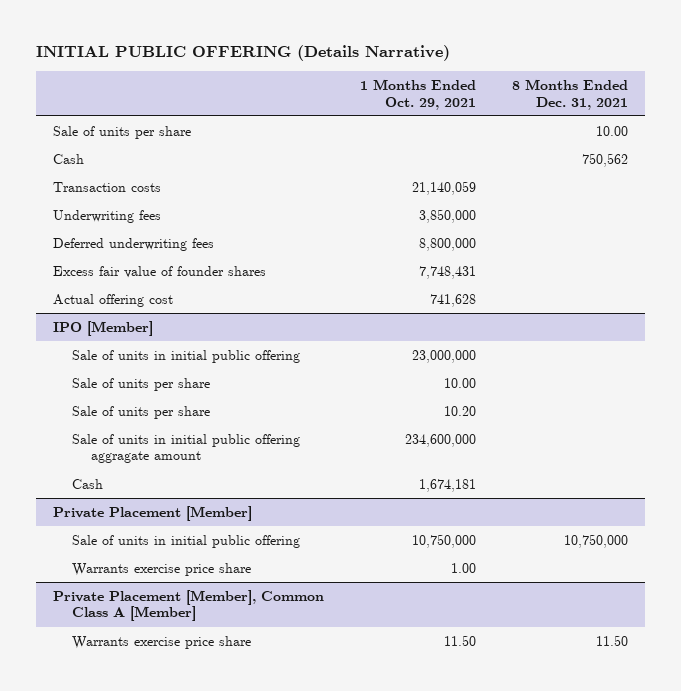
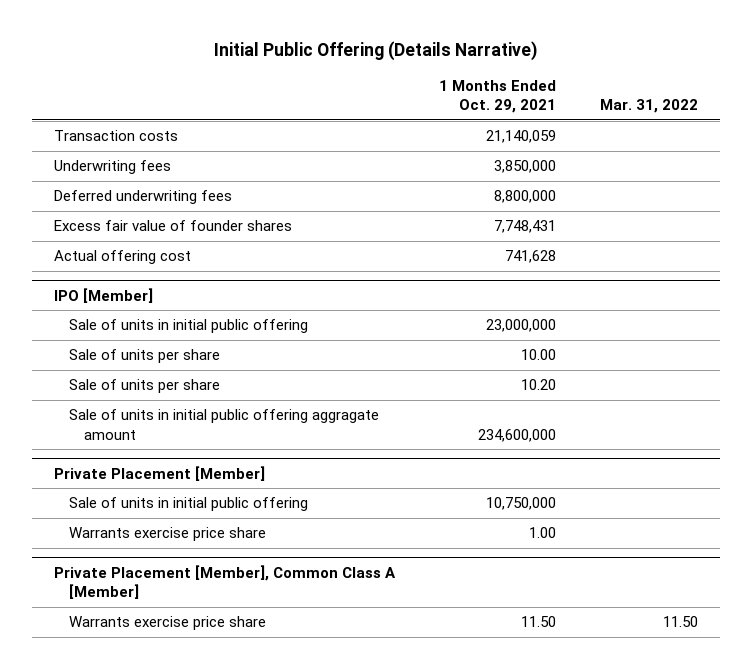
[35,45,450,62] INITIAL PUBLIC OFFERING (Details Narrative) -> [214,40,538,61] Initial Public Offering (Details Narrative)
[511,78,628,110] 8 Months Ended Dec. 31, 2021 -> none
none -> [600,99,699,114] Mar. 31, 2022
[53,125,192,139] Sale of units per share -> none
[53,153,85,164] Cash -> none
[72,478,104,489] Cash -> none

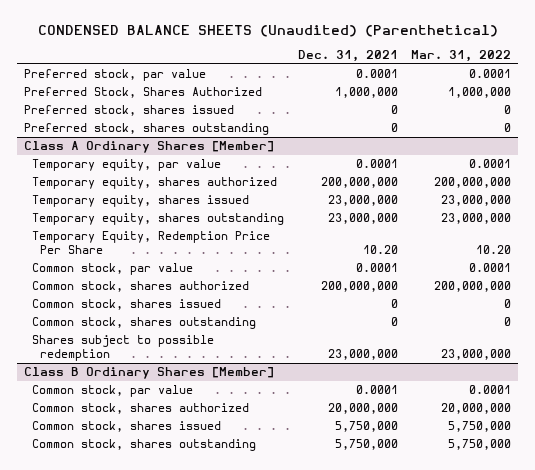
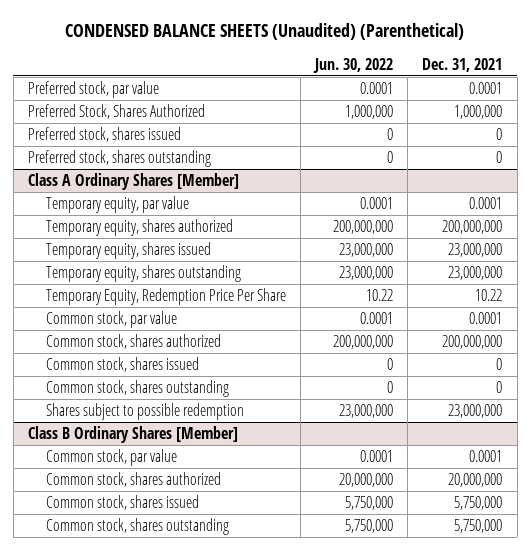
[411,50,512,63] Mar. 31, 2022 -> none
none -> [313,57,394,73] Jun. 30, 2022
[362,245,398,255] 10.20 -> [475,288,503,301] 10.22

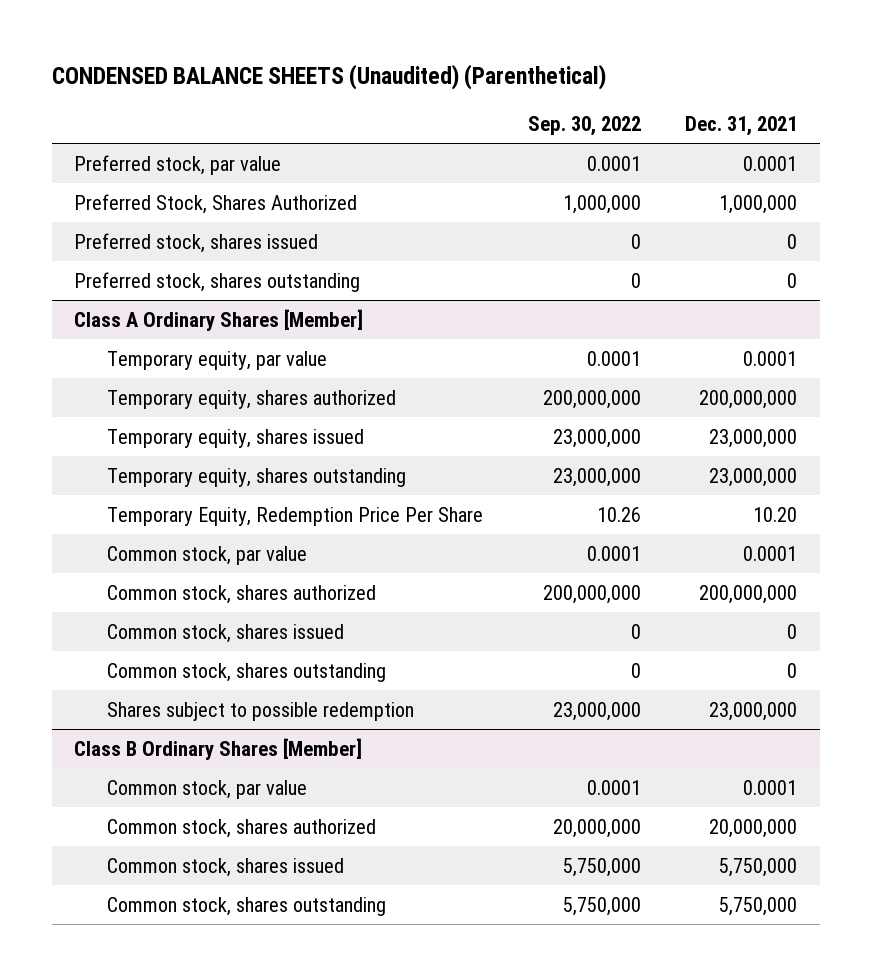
[313,57,394,73] Jun. 30, 2022 -> none
none -> [527,116,641,137] Sep. 30, 2022
[475,288,503,301] 10.22 -> [753,506,798,522] 10.20

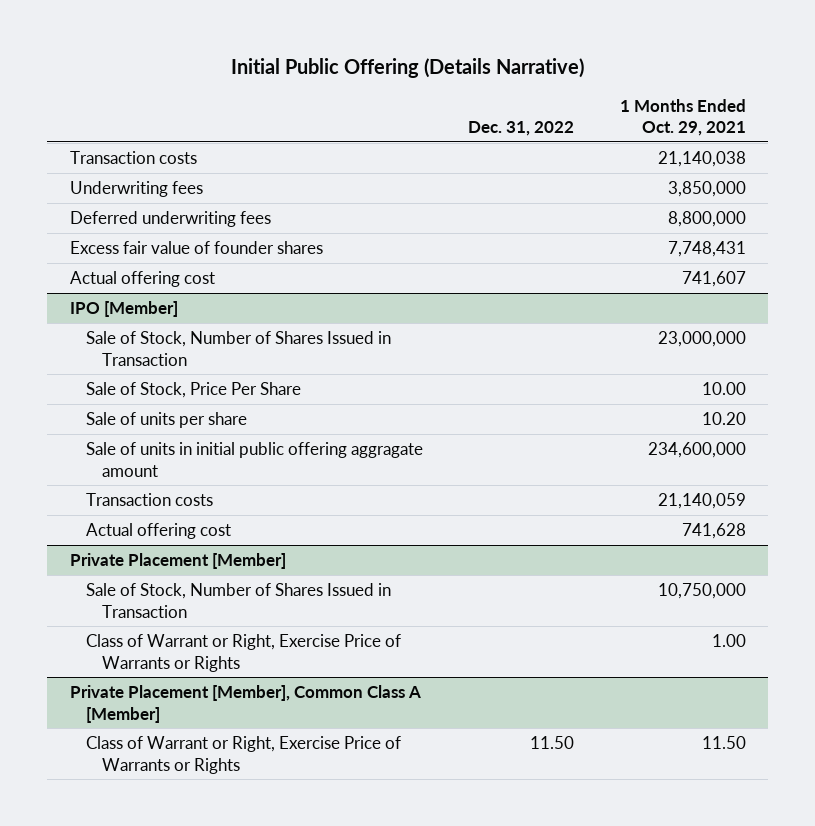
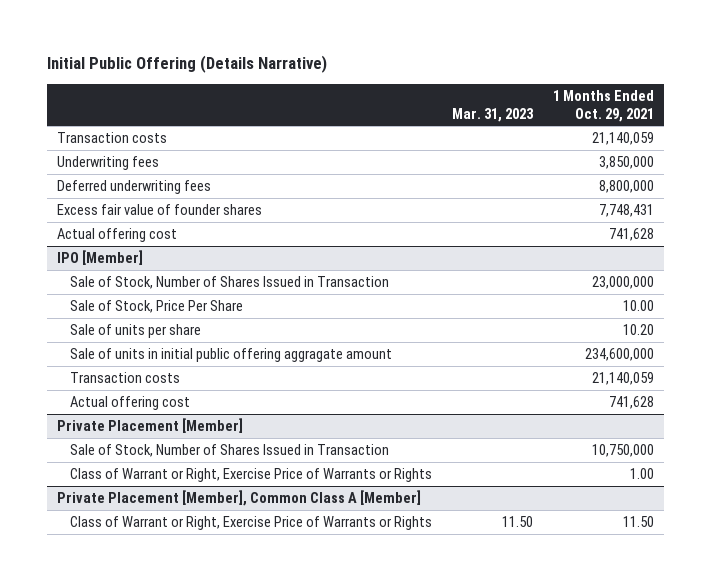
[468,121,575,137] Dec. 31, 2022 -> none
none -> [452,107,535,122] Mar. 31, 2023
[657,151,746,168] 21,140,038 -> [592,132,655,146] 21,140,059
[681,271,746,288] 741,607 -> [609,228,655,242] 741,628

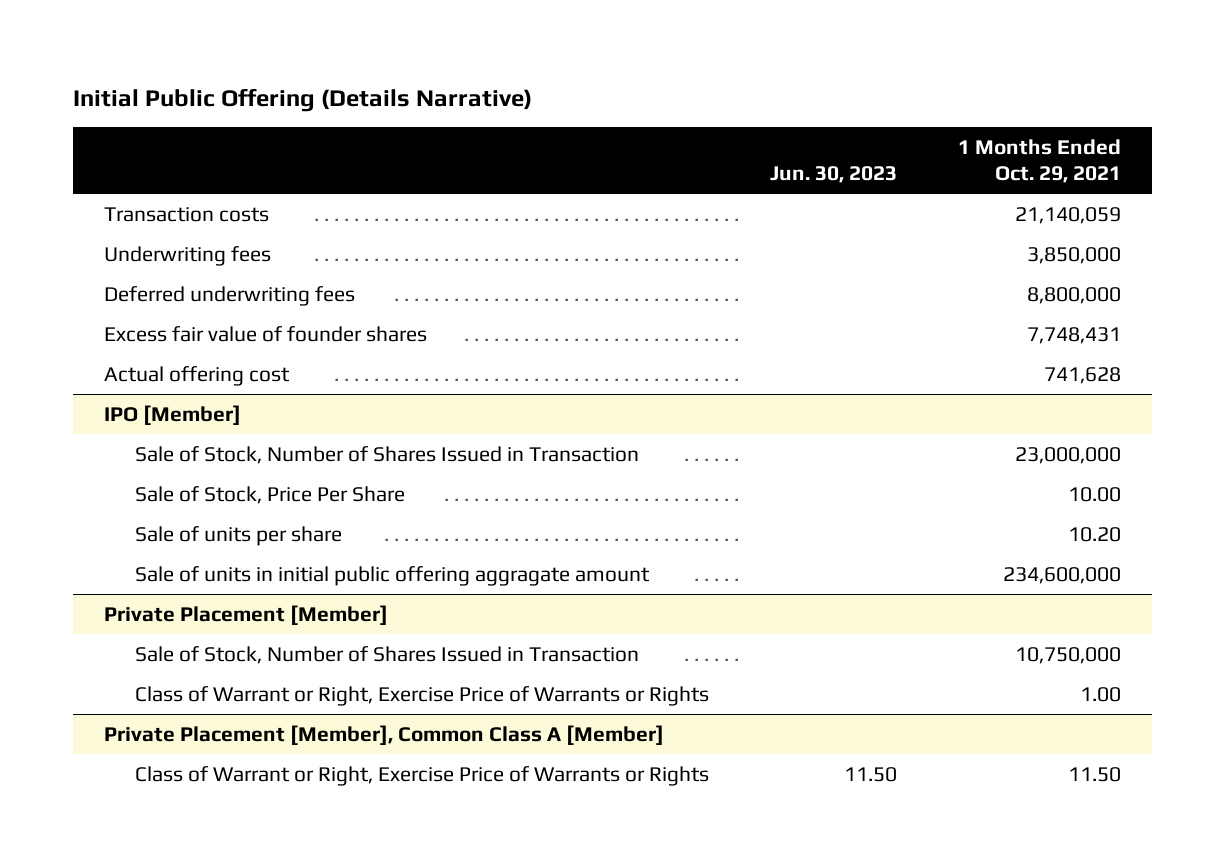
[452,107,535,122] Mar. 31, 2023 -> none
none -> [769,166,897,184] Jun. 30, 2023
[70,372,181,384] Transaction costs -> none
[70,396,191,411] Actual offering cost -> none

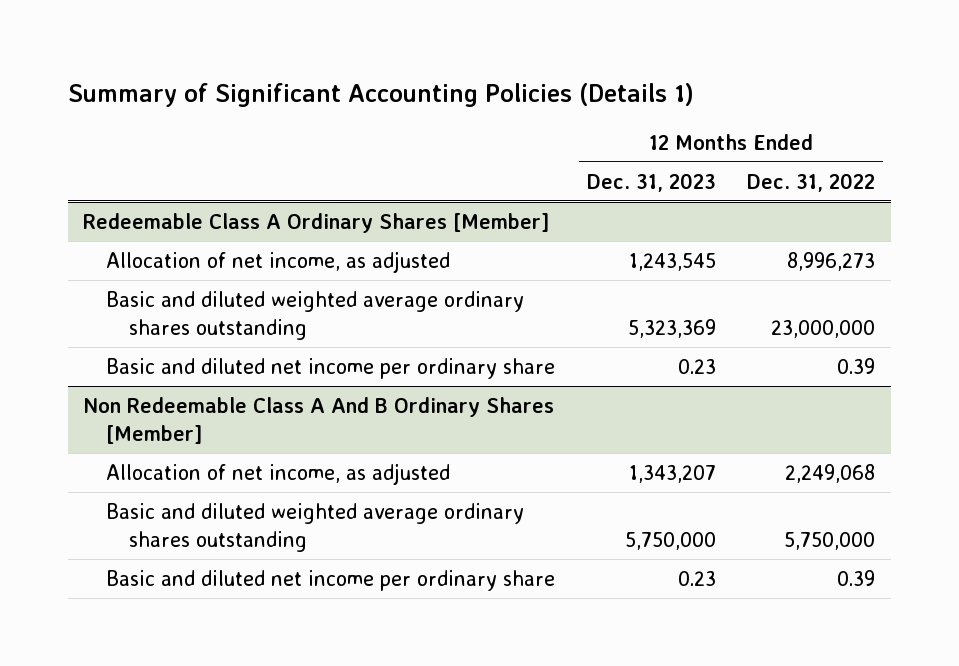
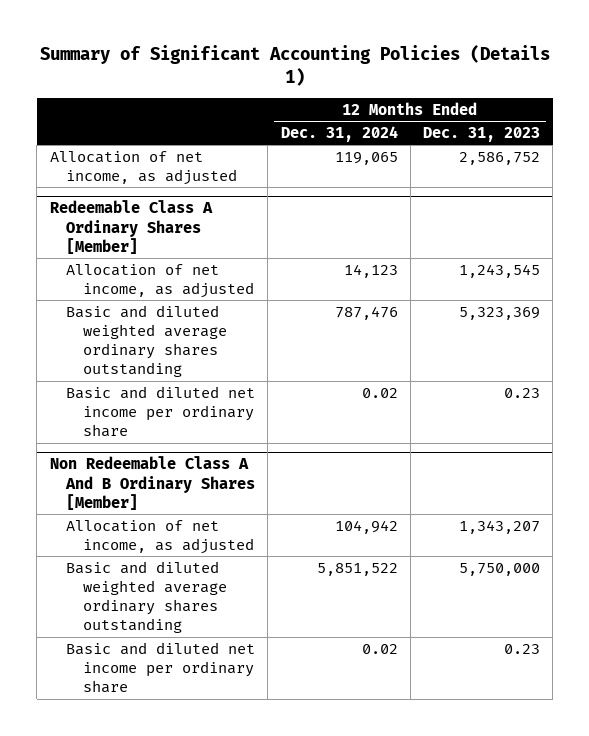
[747,172,876,192] Dec. 31, 2022 -> none
none -> [280,126,398,143] Dec. 31, 2024
none -> [49,150,238,186] Allocation of net income, as adjusted

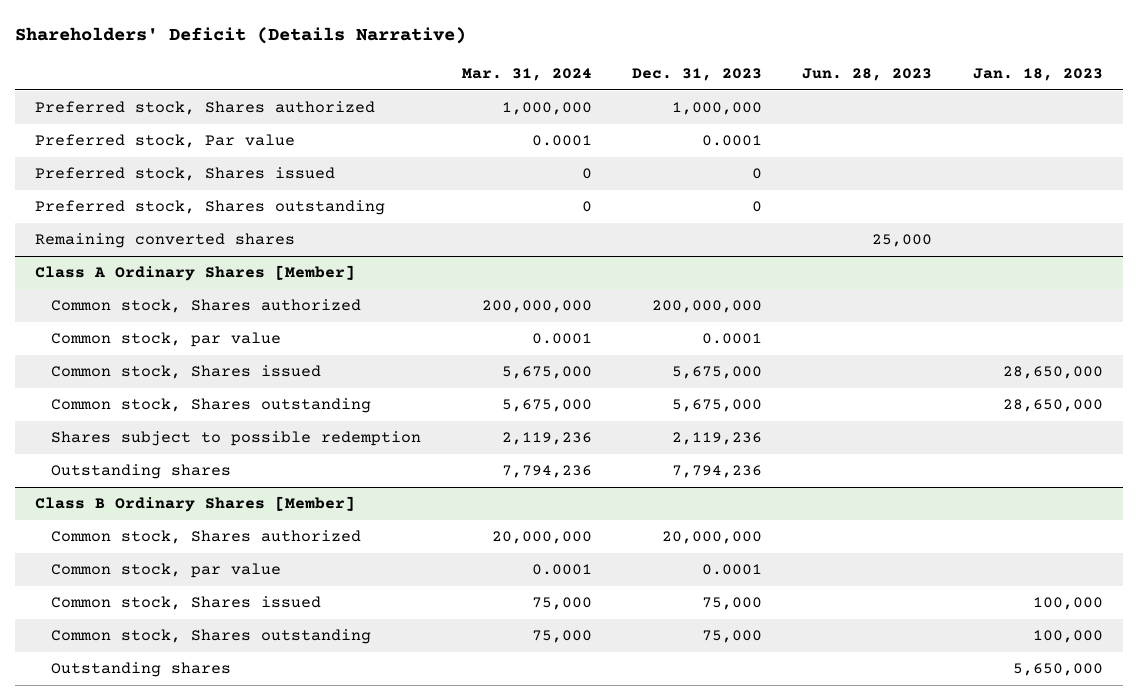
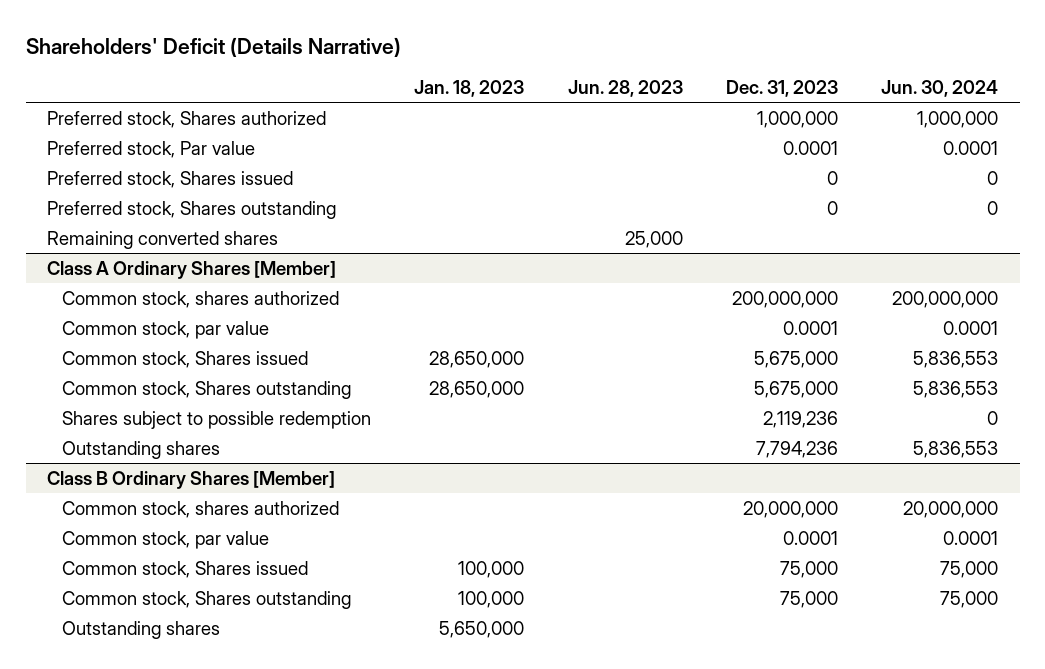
[461,68,592,82] Mar. 31, 2024 -> none
none -> [880,79,998,97] Jun. 30, 2024
[51,299,362,314] Common stock, Shares authorized -> [62,290,340,308] Common stock, shares authorized
[51,530,362,545] Common stock, Shares authorized -> [62,500,340,518] Common stock, shares authorized

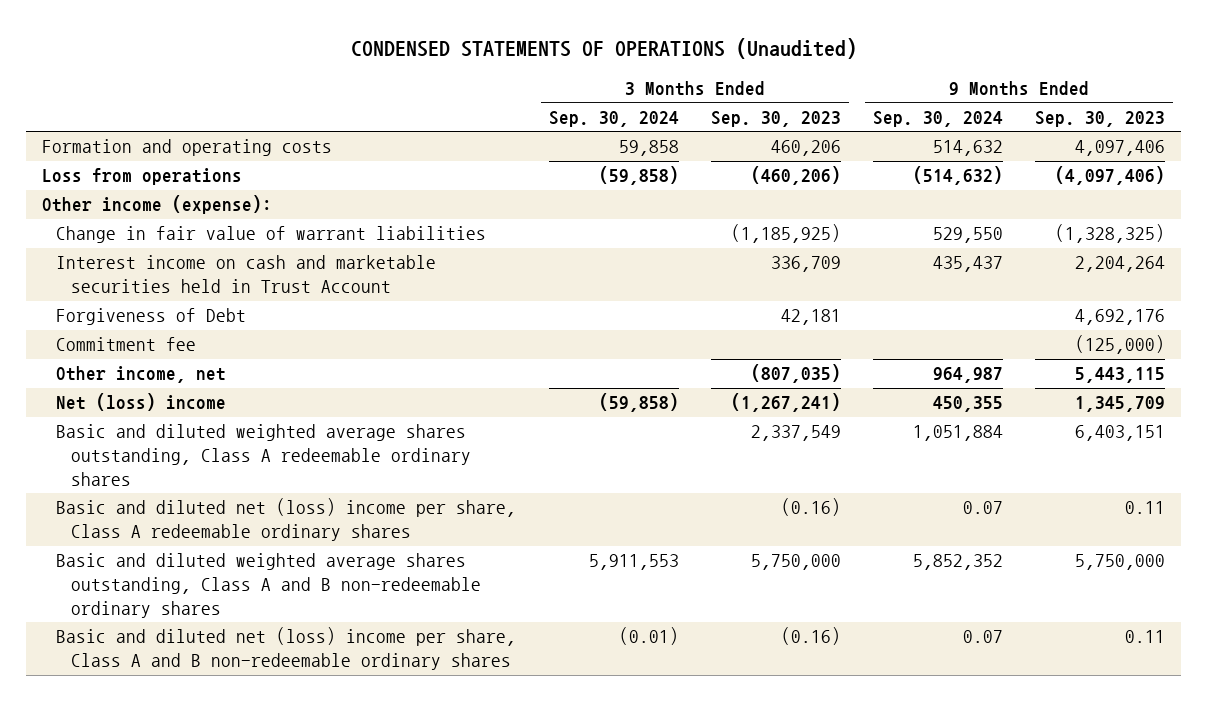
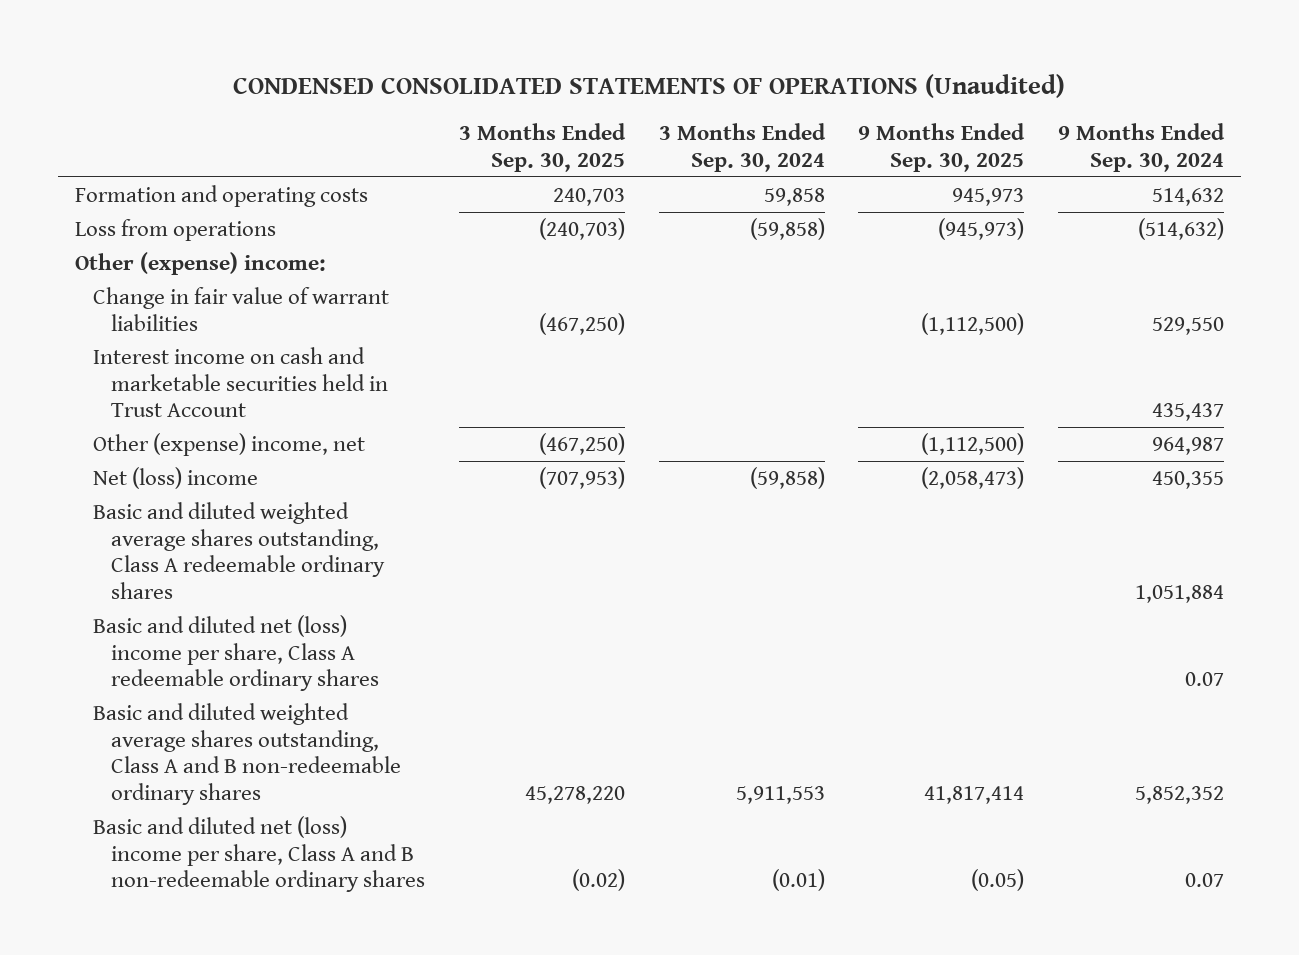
[350,37,857,59] CONDENSED STATEMENTS OF OPERATIONS (Unaudited) -> [233,73,1066,98] CONDENSED CONSOLIDATED STATEMENTS OF OPERATIONS (Unaudited)
[710,110,841,127] Sep. 30, 2023 -> none
[1035,110,1166,127] Sep. 30, 2023 -> none
none -> [458,123,626,172] 3 Months Ended Sep. 30, 2025
none -> [858,123,1026,172] 9 Months Ended Sep. 30, 2025
[42,195,273,215] Other income (expense): -> [75,251,327,275] Other (expense) income:
[56,308,247,326] Forgiveness of Debt -> none
[56,337,197,352] Commitment fee -> none
[56,366,227,384] Other income, net -> [93,432,366,456] Other (expense) income, net

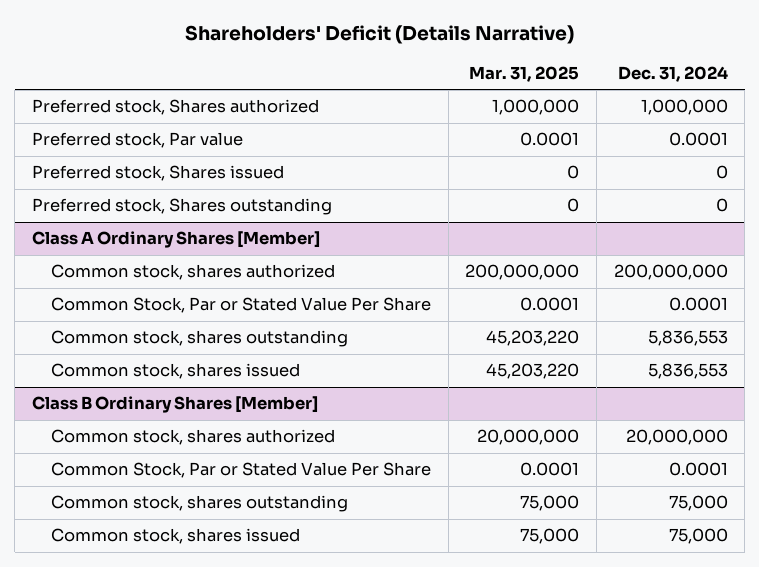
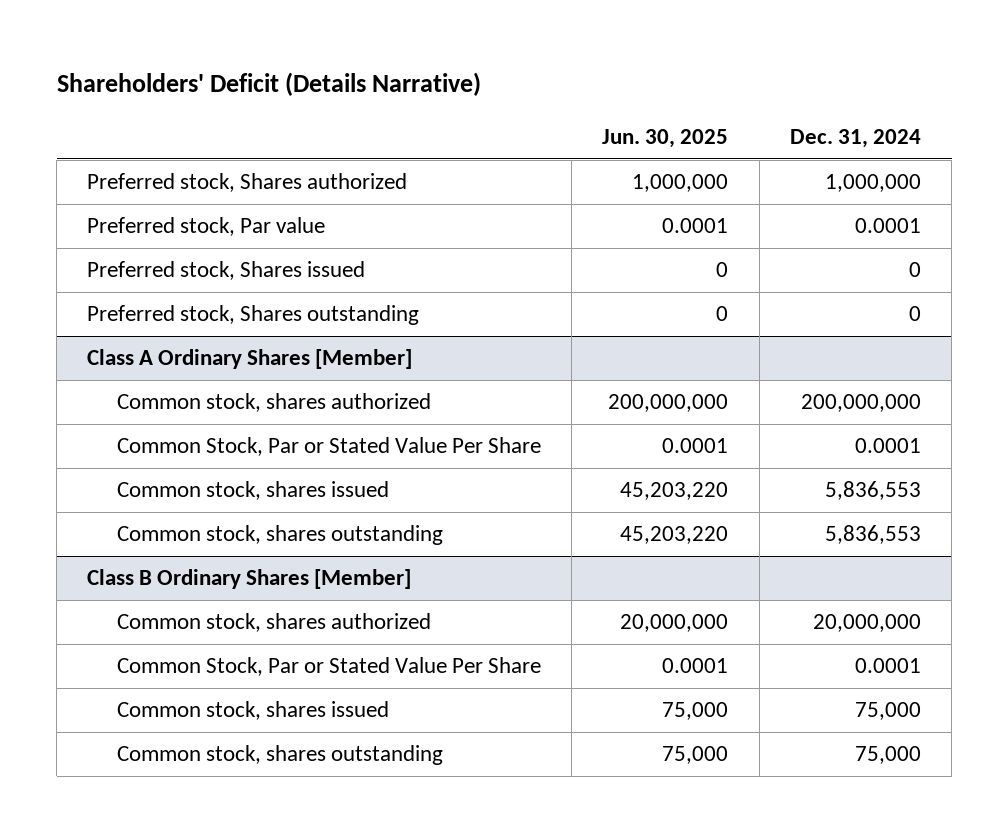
[469,66,580,83] Mar. 31, 2025 -> none
none -> [602,128,729,148] Jun. 30, 2025
[51,330,349,348] Common stock, shares outstanding -> [116,525,443,546] Common stock, shares outstanding
[51,495,349,513] Common stock, shares outstanding -> [116,745,443,766] Common stock, shares outstanding

